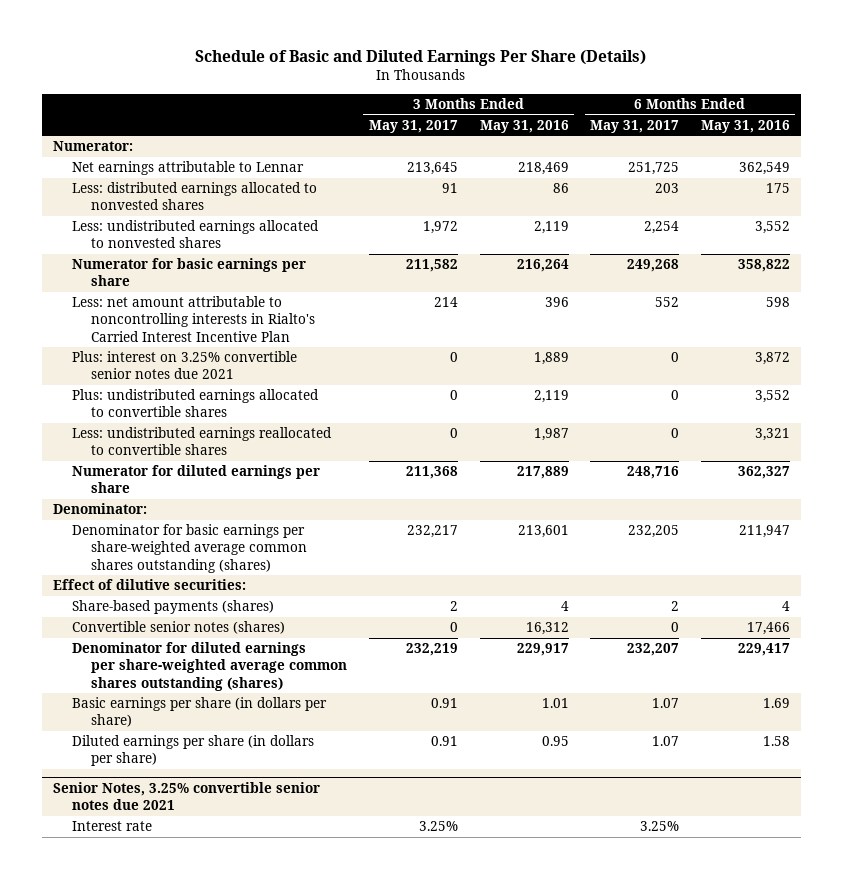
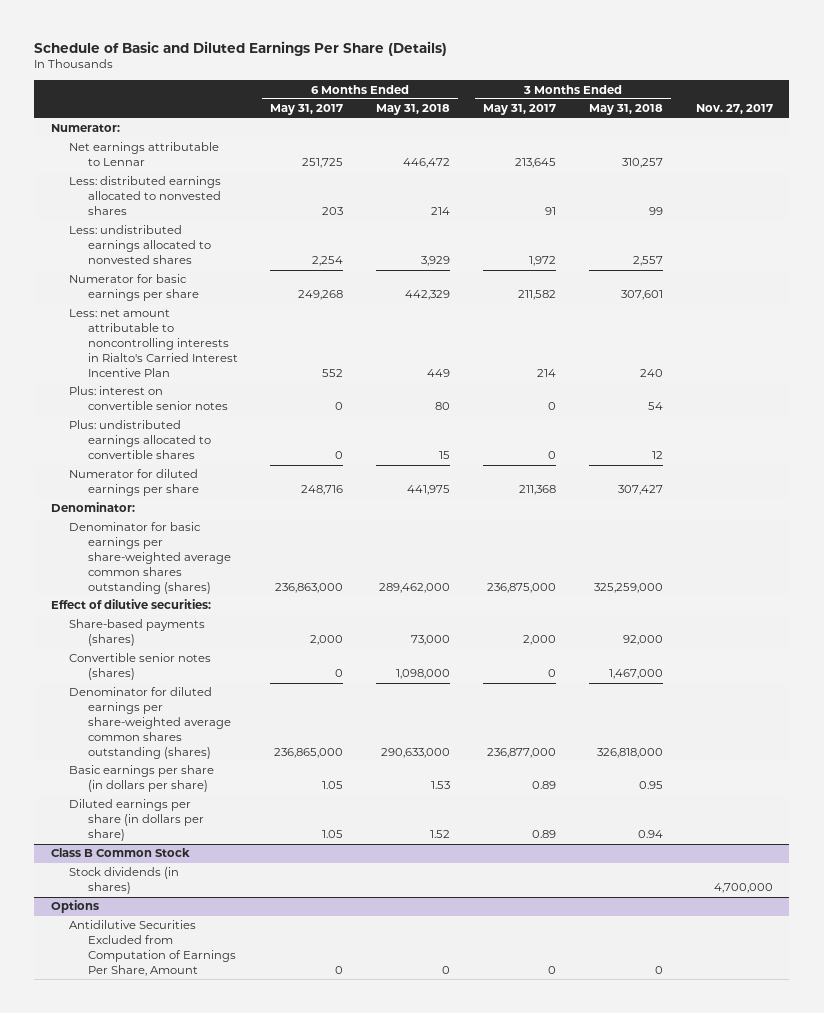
[479,119,569,133] May 31, 2016 -> none
[701,119,791,133] May 31, 2016 -> none
none -> [376,104,451,116] May 31, 2018
none -> [588,104,663,116] May 31, 2018
none -> [695,104,773,115] Nov. 27, 2017
[71,351,297,380] Plus: interest on 3.25% convertible senior notes due 2021 -> [69,386,228,411] Plus: interest on convertible senior notes
[71,427,332,456] Less: undistributed earnings reallocated to convertible shares -> none
[406,525,458,539] 232,217 -> [487,583,557,594] 236,875,000
[628,525,680,539] 232,205 -> [275,583,344,594] 236,863,000
[449,601,458,612] 2 -> [523,635,557,646] 2,000
[671,601,680,612] 2 -> [310,635,344,646] 2,000
[52,781,320,810] Senior Notes, 3.25% convertible senior notes due 2021 -> none
[71,821,152,832] Interest rate -> none
[405,643,458,657] 232,219 -> [487,748,557,759] 236,877,000
[627,643,680,657] 232,207 -> [274,748,344,759] 236,865,000
[430,698,458,709] 0.91 -> [532,781,557,790] 0.89
[652,698,680,709] 1.07 -> [322,781,344,790] 1.05
[430,736,458,747] 0.91 -> [532,830,557,839] 0.89
[652,736,680,747] 1.07 -> [322,830,344,839] 1.05
none -> [50,848,190,858] Class B Common Stock
none -> [69,867,180,895] Stock dividends (in shares)
none -> [50,900,99,914] Options
none -> [69,920,236,977] Antidilutive Securities Excluded from Computation of Earnings Per Share, Amount

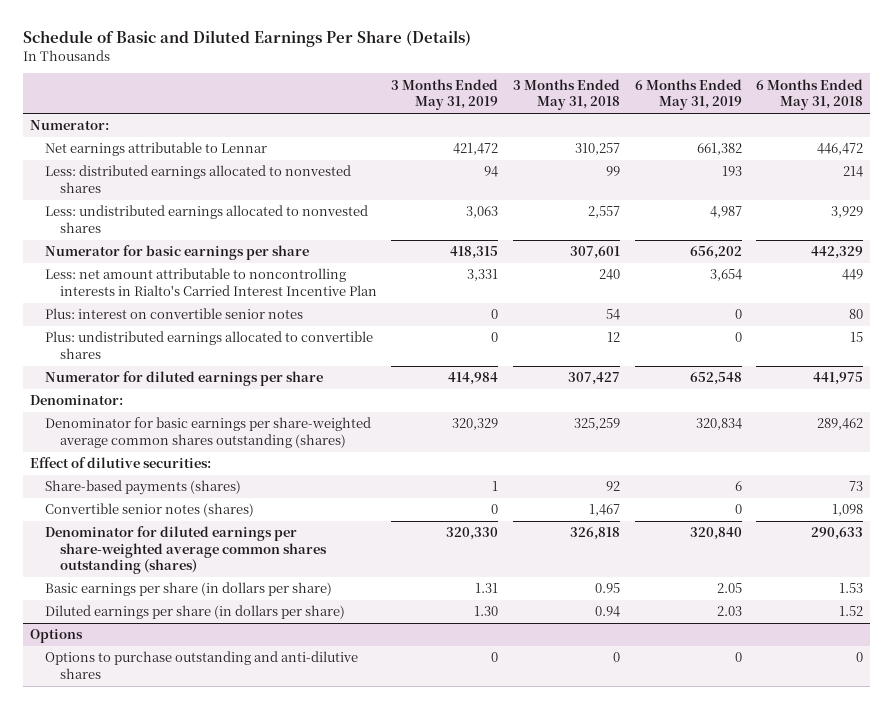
[270,104,344,116] May 31, 2017 -> none
[483,104,557,116] May 31, 2017 -> none
[695,104,773,115] Nov. 27, 2017 -> none
none -> [391,78,499,111] 3 Months Ended May 31, 2019
none -> [634,78,742,111] 6 Months Ended May 31, 2019
[379,583,451,594] 289,462,000 -> [817,418,864,431] 289,462
[593,583,663,594] 325,259,000 -> [573,418,620,431] 325,259
[411,635,451,646] 73,000 -> [849,481,864,492] 73
[622,635,663,646] 92,000 -> [605,481,620,492] 92
[396,669,451,680] 1,098,000 -> [832,504,864,517] 1,098
[608,669,663,680] 1,467,000 -> [588,504,620,517] 1,467
[381,748,451,759] 290,633,000 -> [811,527,864,541] 290,633
[596,748,663,759] 326,818,000 -> [569,527,620,541] 326,818
[50,848,190,858] Class B Common Stock -> none
[69,867,180,895] Stock dividends (in shares) -> none
[69,920,236,977] Antidilutive Securities Excluded from Computation of Earnings Per Share, Amount -> [45,651,359,679] Options to purchase outstanding and anti-dilutive shares

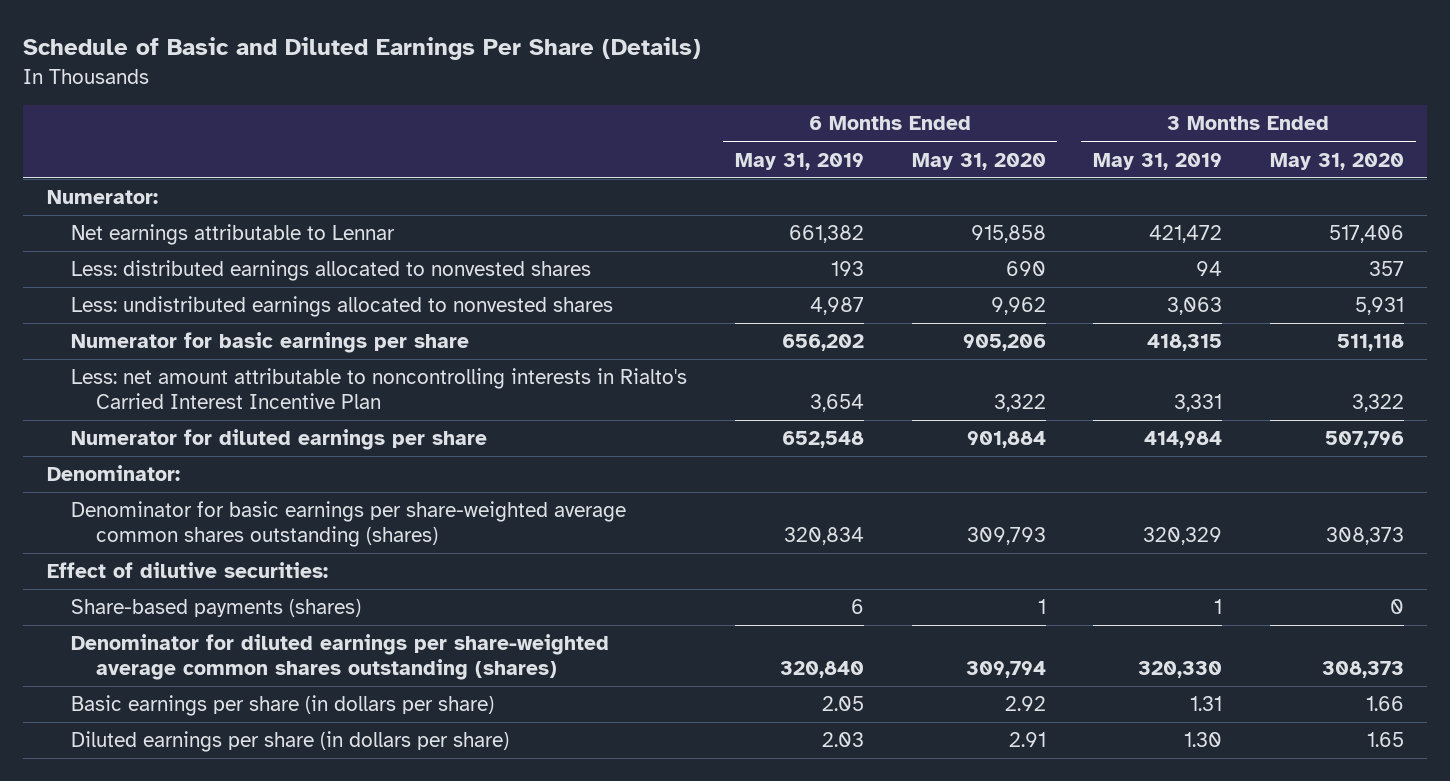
[512,78,620,111] 3 Months Ended May 31, 2018 -> none
[756,78,864,111] 6 Months Ended May 31, 2018 -> none
none -> [911,152,1046,170] May 31, 2020
none -> [1269,152,1404,170] May 31, 2020
[45,308,304,320] Plus: interest on convertible senior notes -> none
[45,331,374,359] Plus: undistributed earnings allocated to convertible shares -> none
[45,503,255,518] Convertible senior notes (shares) -> none
[30,629,84,644] Options -> none
[45,651,359,679] Options to purchase outstanding and anti-dilutive shares -> none

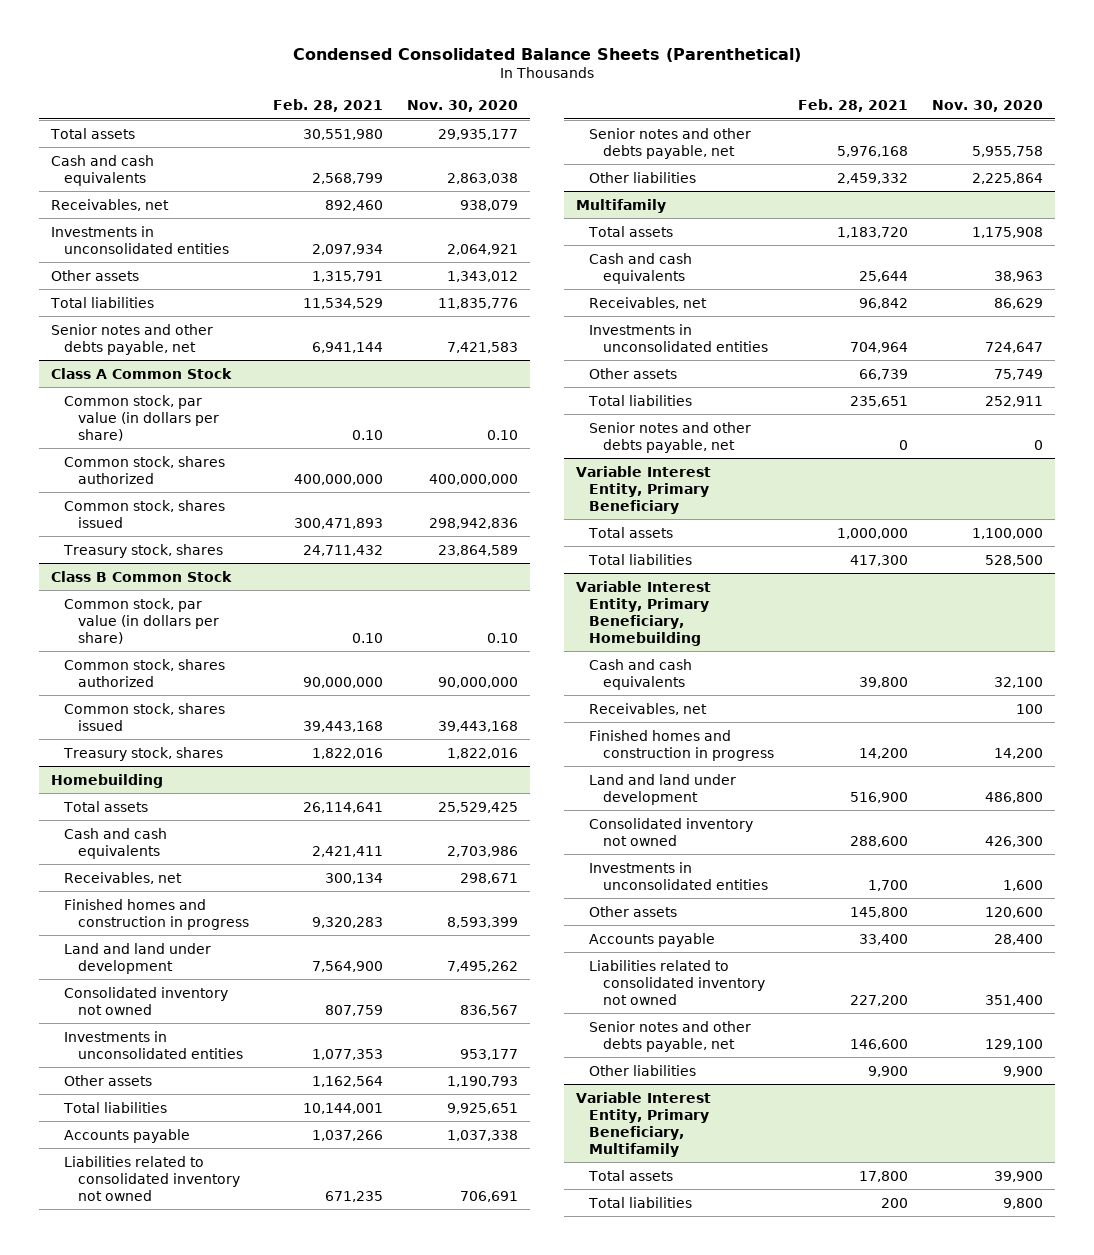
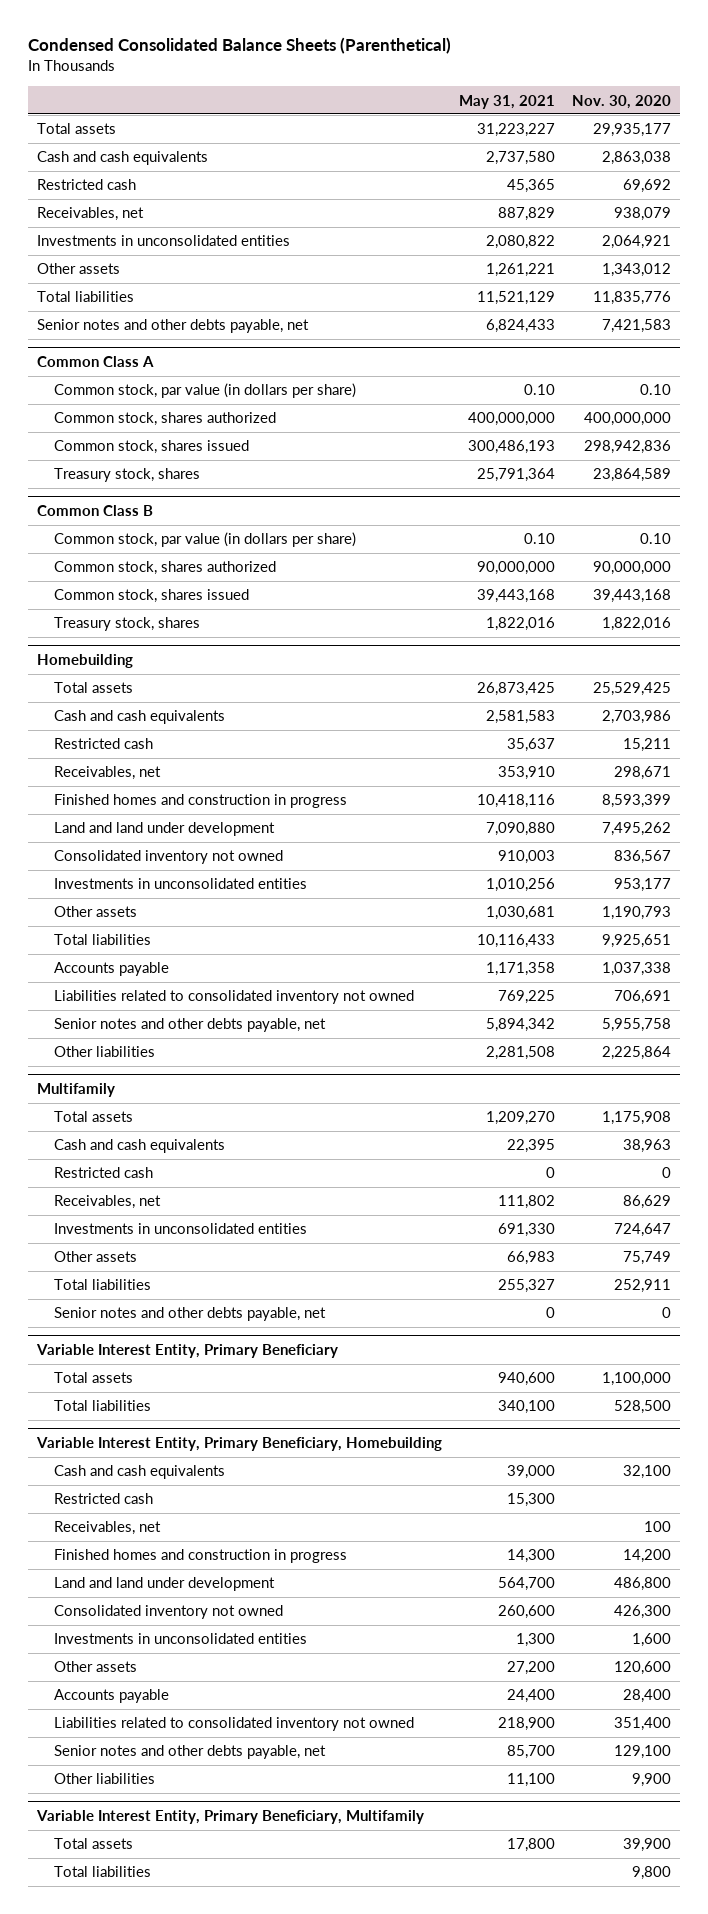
[273,98,384,112] Feb. 28, 2021 -> none
none -> [459,94,556,109] May 31, 2021
none -> [36,179,136,191] Restricted cash
[51,367,233,379] Class A Common Stock -> [36,356,154,368] Common Class A
[51,570,233,582] Class B Common Stock -> [36,505,153,517] Common Class B
none -> [53,738,153,750] Restricted cash
none -> [53,1167,153,1179] Restricted cash
none -> [53,1493,153,1505] Restricted cash

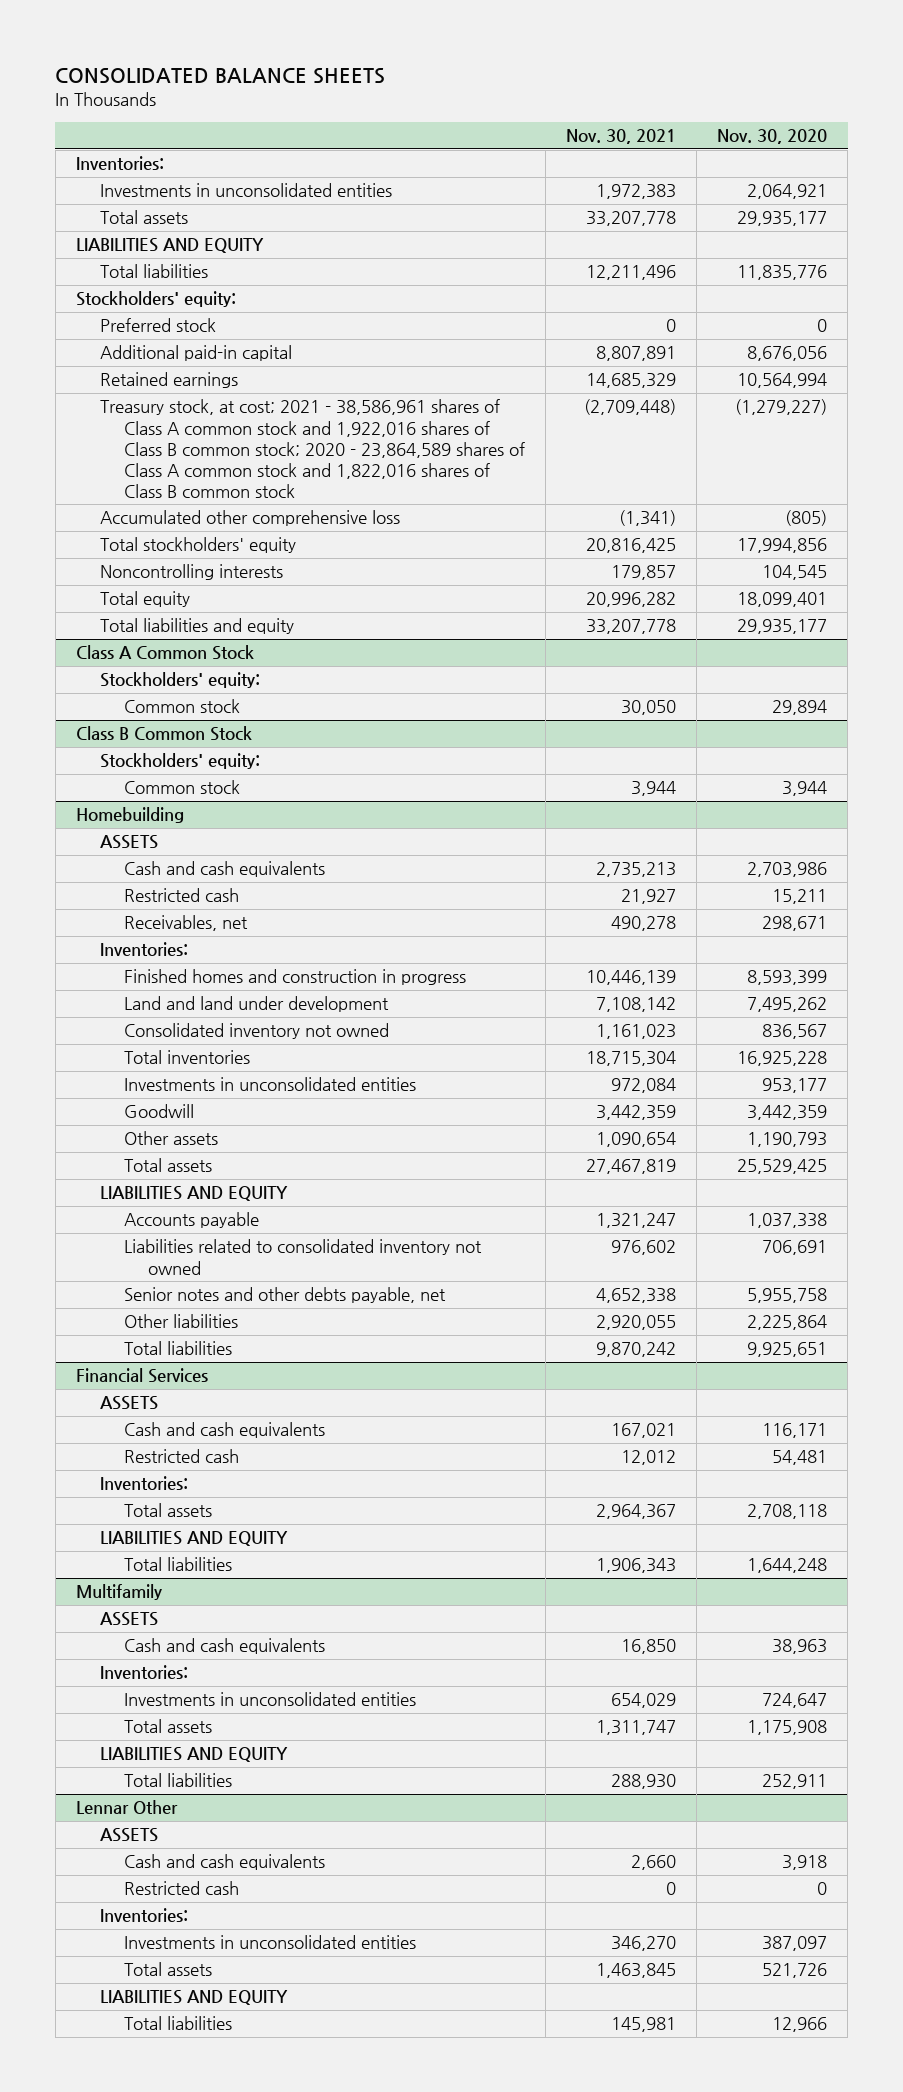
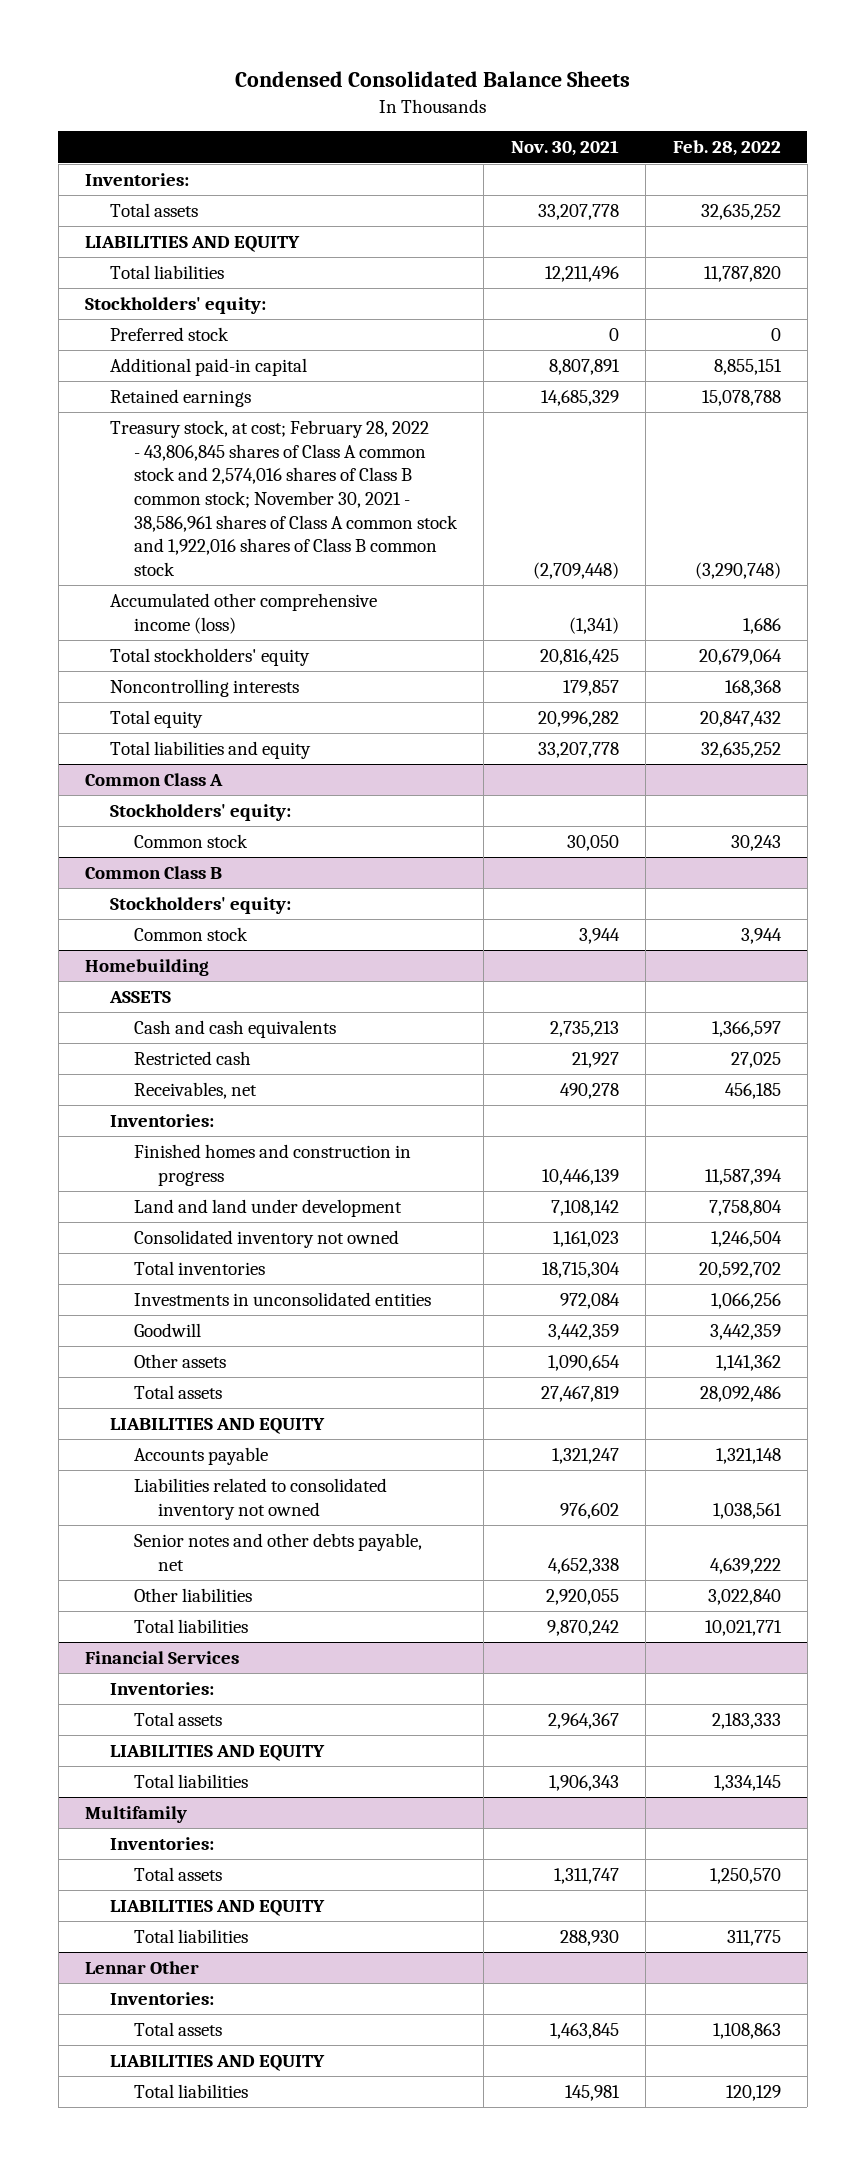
[55,67,386,84] CONSOLIDATED BALANCE SHEETS -> [234,71,630,88] Condensed Consolidated Balance Sheets
[717,129,828,145] Nov. 30, 2020 -> none
none -> [672,140,781,157] Feb. 28, 2022
[99,183,392,198] Investments in unconsolidated entities -> none
[99,399,525,498] Treasury stock, at cost; 2021 - 38,586,961 shares of Class A common stock and 1,922,016 shares of Class B common stock; 2020 - 23,864,589 shares of Class A common stock and 1,822,016 shares of Class B common stock -> [109,420,458,576] Treasury stock, at cost; February 28, 2022 - 43,806,845 shares of Class A common stock and 2,574,016 shares of Class B common stock; November 30, 2021 - 38,586,961 shares of Class A common stock and 1,922,016 shares of Class B common stock
[99,510,400,527] Accumulated other comprehensive loss -> [109,593,377,634] Accumulated other comprehensive income (loss)
[75,645,254,661] Class A Common Stock -> [85,773,224,787] Common Class A
[75,726,252,742] Class B Common Stock -> [85,866,223,880] Common Class B
[99,1396,158,1411] ASSETS -> none
[123,1422,325,1439] Cash and cash equivalents -> none
[123,1449,239,1464] Restricted cash -> none
[99,1612,158,1627] ASSETS -> none
[123,1638,325,1655] Cash and cash equivalents -> none
[123,1692,416,1707] Investments in unconsolidated entities -> none
[99,1828,158,1843] ASSETS -> none
[123,1854,325,1871] Cash and cash equivalents -> none
[123,1881,239,1896] Restricted cash -> none
[123,1935,416,1950] Investments in unconsolidated entities -> none

